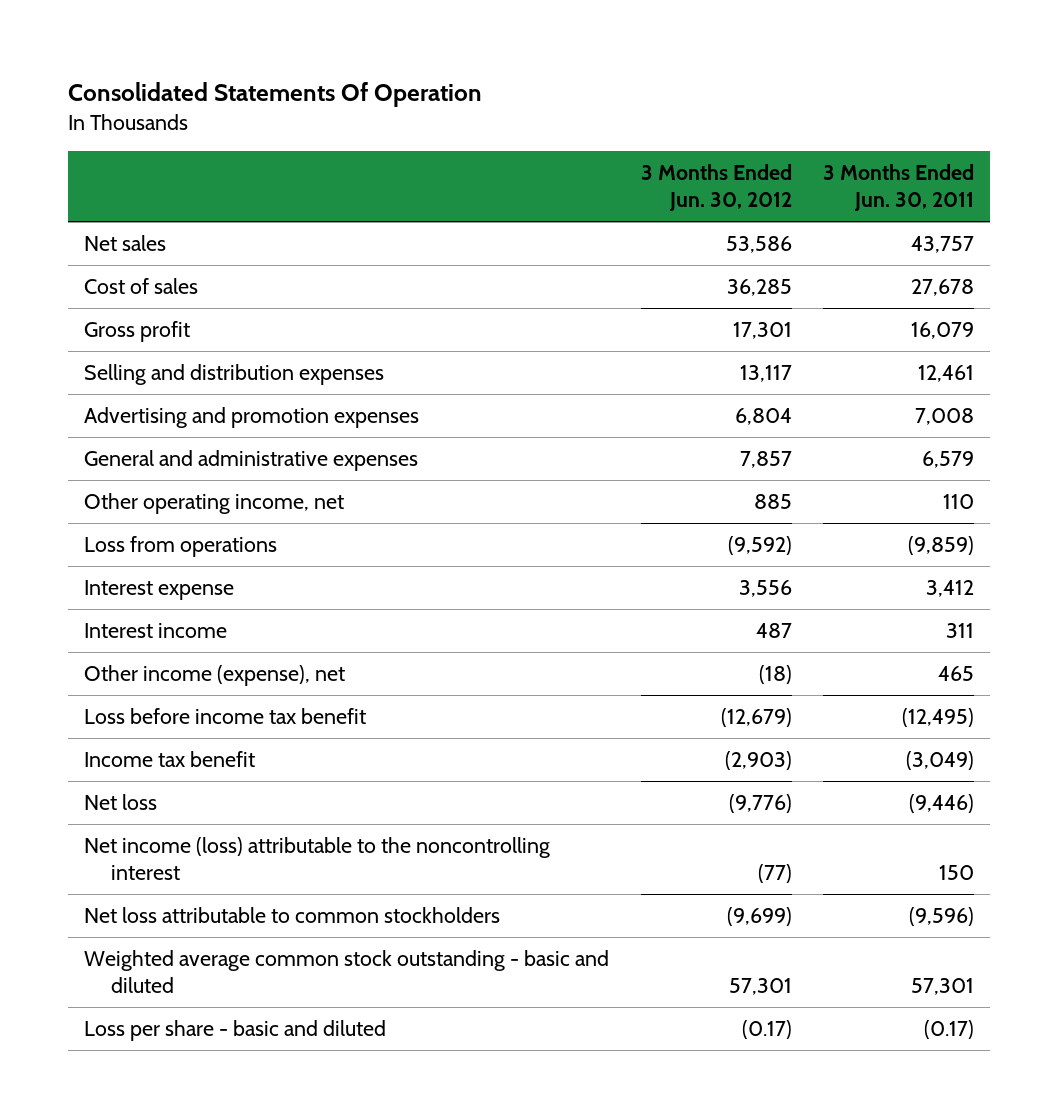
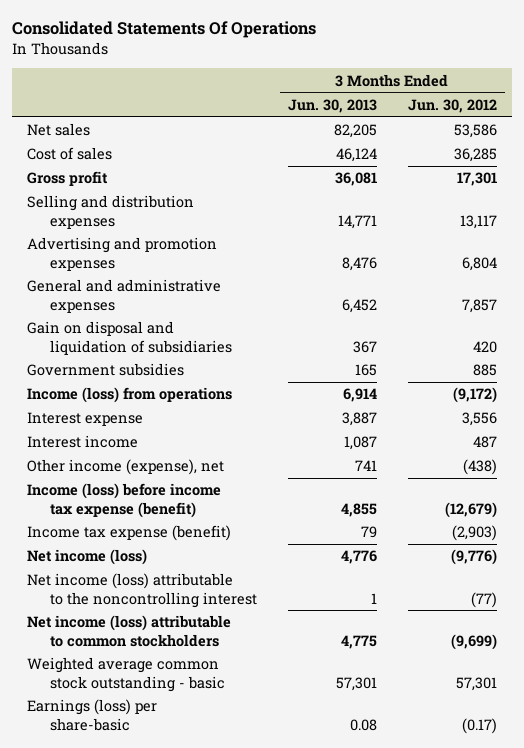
[67,82,482,108] Consolidated Statements Of Operation -> [11,21,316,39] Consolidated Statements Of Operations
[823,164,975,212] 3 Months Ended Jun. 30, 2011 -> none
none -> [287,98,377,113] Jun. 30, 2013
none -> [27,321,232,355] Gain on disposal and liquidation of subsidiaries
[83,492,344,514] Other operating income, net -> [27,363,185,377] Government subsidies
[83,535,277,557] Loss from operations -> [27,387,233,404] Income (loss) from operations
[727,535,792,555] (9,592) -> [452,387,497,404] (9,172)
[758,664,792,684] (18) -> [462,459,497,476] (438)
[83,707,366,724] Loss before income tax benefit -> [27,483,222,518] Income (loss) before income tax expense (benefit)
[83,750,255,767] Income tax benefit -> [27,525,232,542] Income tax expense (benefit)
[83,793,157,810] Net loss -> [27,549,148,566] Net income (loss)
[83,906,500,923] Net loss attributable to common stockholders -> [27,615,232,647] Net income (loss) attributable to common stockholders
[83,949,609,994] Weighted average common stock outstanding - basic and diluted -> [27,657,225,692] Weighted average common stock outstanding - basic
[83,1019,386,1041] Loss per share - basic and diluted -> [27,699,158,731] Earnings (loss) per share-basic

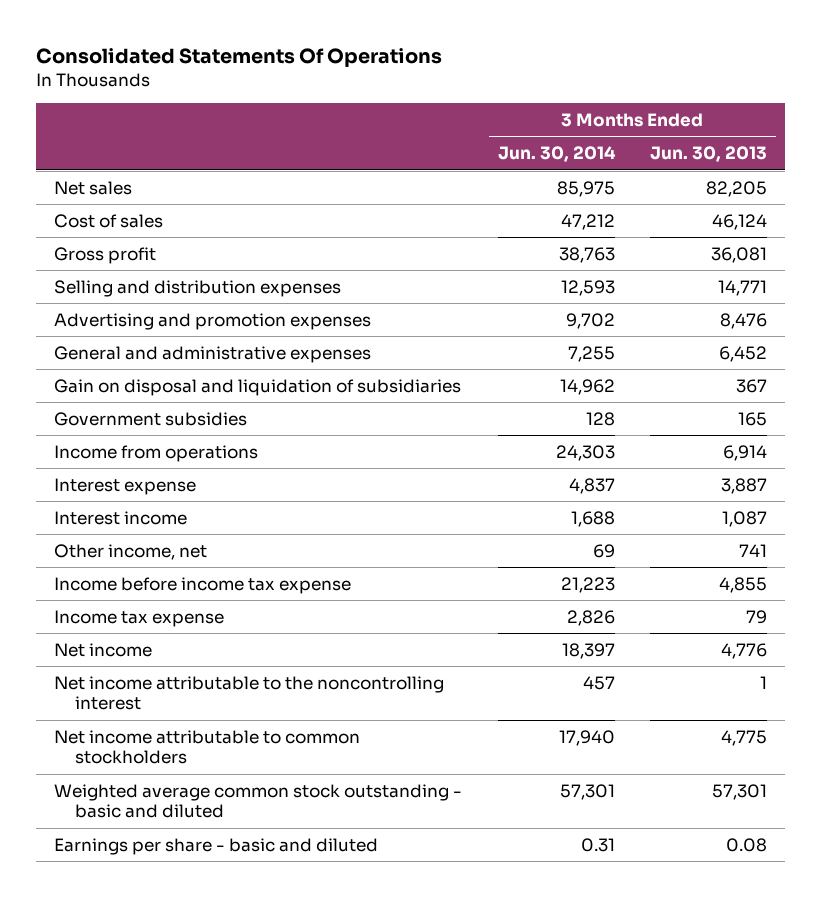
[407,98,497,113] Jun. 30, 2012 -> none
none -> [497,146,616,163] Jun. 30, 2014
[27,387,233,404] Income (loss) from operations -> [54,444,259,462] Income from operations
[27,459,225,476] Other income (expense), net -> [54,543,208,560] Other income, net
[27,483,222,518] Income (loss) before income tax expense (benefit) -> [54,576,352,594] Income before income tax expense
[27,525,232,542] Income tax expense (benefit) -> [54,609,225,627] Income tax expense
[27,549,148,566] Net income (loss) -> [54,642,153,657] Net income
[27,573,257,608] Net income (loss) attributable to the noncontrolling interest -> [54,675,445,711] Net income attributable to the noncontrolling interest
[27,615,232,647] Net income (loss) attributable to common stockholders -> [54,729,361,765] Net income attributable to common stockholders
[27,657,225,692] Weighted average common stock outstanding - basic -> [54,783,463,819] Weighted average common stock outstanding - basic and diluted
[27,699,158,731] Earnings (loss) per share-basic -> [54,837,379,855] Earnings per share - basic and diluted

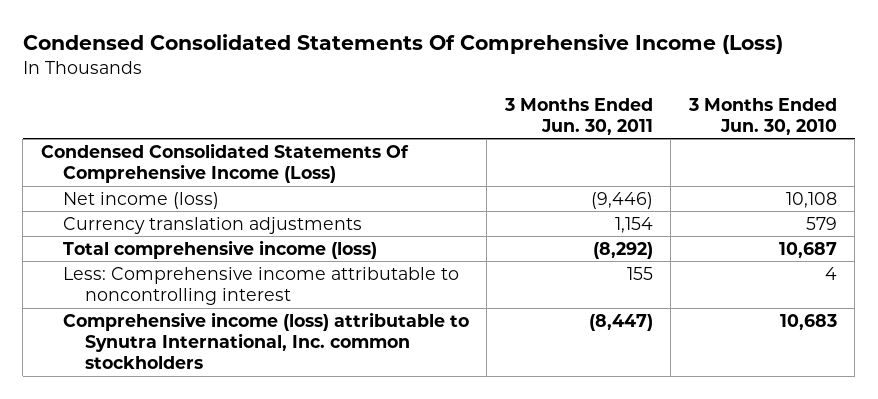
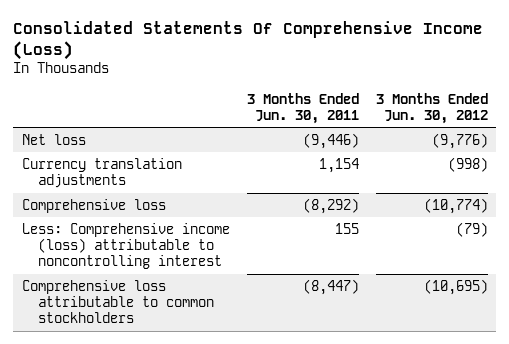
[22,34,783,55] Condensed Consolidated Statements Of Comprehensive Income (Loss) -> [13,21,484,61] Consolidated Statements Of Comprehensive Income (Loss)
[687,97,837,135] 3 Months Ended Jun. 30, 2010 -> none
none -> [375,92,488,124] 3 Months Ended Jun. 30, 2012
[40,142,409,183] Condensed Consolidated Statements Of Comprehensive Income (Loss) -> none
[62,191,219,209] Net income (loss) -> [21,133,86,145] Net loss
[62,239,377,259] Total comprehensive income (loss) -> [21,198,166,213] Comprehensive loss
[62,266,459,305] Less: Comprehensive income attributable to noncontrolling interest -> [21,222,230,270] Less: Comprehensive income (loss) attributable to noncontrolling interest
[62,311,469,370] Comprehensive income (loss) attributable to Synutra International, Inc. common stockholders -> [21,279,215,324] Comprehensive loss attributable to common stockholders

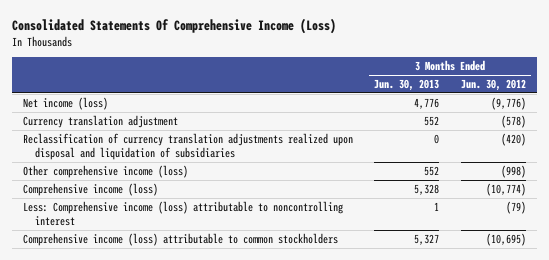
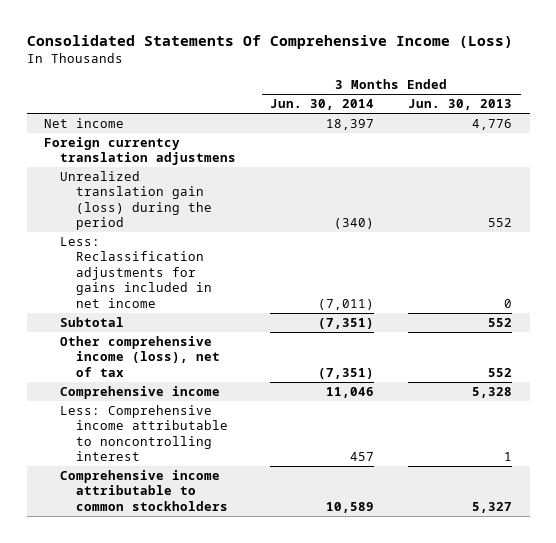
[460,78,526,91] Jun. 30, 2012 -> none
none -> [270,99,375,111] Jun. 30, 2014
[22,132,353,161] Reclassification of currency translation adjustments realized upon disposal and liquidation of subsidiaries -> none
[22,96,108,110] Net income (loss) -> [43,118,124,129] Net income
none -> [43,137,236,166] Foreign currentcy translation adjustmens
none -> [59,171,213,231] Unrealized translation gain (loss) during the period
none -> [59,237,213,308] Less: Reclassification adjustments for gains included in net income
[22,114,178,128] Currency translation adjustment -> [59,317,124,328] Subtotal
[22,164,188,178] Other comprehensive income (loss) -> [59,336,221,377] Other comprehensive income (loss), net of tax
[22,182,158,196] Comprehensive income (loss) -> [59,386,220,400] Comprehensive income
[22,200,343,227] Less: Comprehensive income (loss) attributable to noncontrolling interest -> [59,405,229,462] Less: Comprehensive income attributable to noncontrolling interest
[22,232,338,246] Comprehensive income (loss) attributable to common stockholders -> [59,470,229,511] Comprehensive income attributable to common stockholders

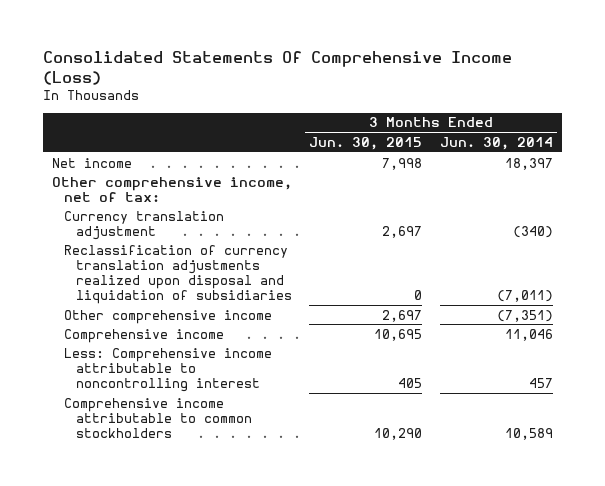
[408,99,513,111] Jun. 30, 2013 -> none
none -> [309,136,423,150] Jun. 30, 2015
[43,137,236,166] Foreign currentcy translation adjustmens -> none
[59,171,213,231] Unrealized translation gain (loss) during the period -> none
[59,317,124,328] Subtotal -> none
none -> [51,176,292,202] Other comprehensive income, net of tax:
none -> [63,210,224,240] Currency translation adjustment
[59,237,213,308] Less: Reclassification adjustments for gains included in net income -> [63,244,292,304] Reclassification of currency translation adjustments realized upon disposal and liquidation of subsidiaries
[59,336,221,377] Other comprehensive income (loss), net of tax -> [63,309,272,324] Other comprehensive income

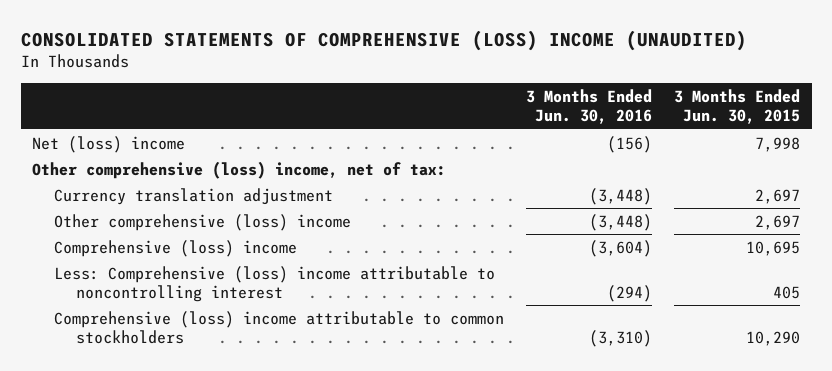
[42,50,512,85] Consolidated Statements Of Comprehensive Income (Loss) -> [20,29,747,51] CONSOLIDATED STATEMENTS OF COMPREHENSIVE (LOSS) INCOME (UNAUDITED)
[439,136,553,150] Jun. 30, 2014 -> none
none -> [526,88,653,125] 3 Months Ended Jun. 30, 2016
[51,157,132,168] Net income -> [31,135,185,153] Net (loss) income
[51,176,292,202] Other comprehensive income, net of tax: -> [31,160,446,179] Other comprehensive (loss) income, net of tax:
[63,244,292,304] Reclassification of currency translation adjustments realized upon disposal and liquidation of subsidiaries -> none
[63,309,272,324] Other comprehensive income -> [53,213,351,231] Other comprehensive (loss) income
[63,328,224,343] Comprehensive income -> [53,239,297,257] Comprehensive (loss) income
[63,347,272,392] Less: Comprehensive income attributable to noncontrolling interest -> [53,265,495,302] Less: Comprehensive (loss) income attributable to noncontrolling interest
[63,397,252,438] Comprehensive income attributable to common stockholders -> [53,310,504,344] Comprehensive (loss) income attributable to common stockholders

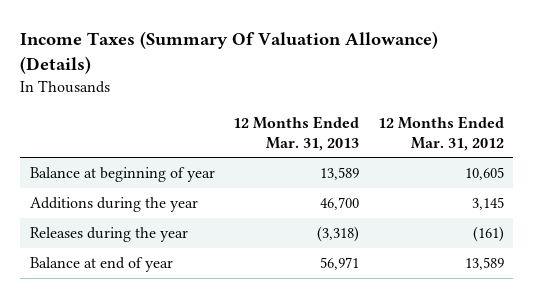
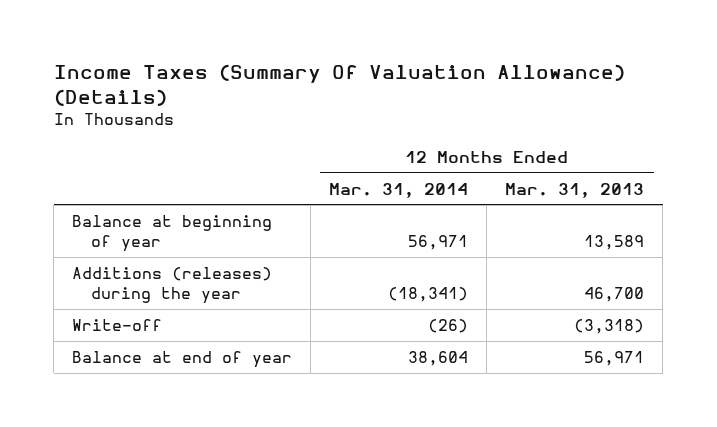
[377,116,504,151] 12 Months Ended Mar. 31, 2012 -> none
none -> [329,182,469,198] Mar. 31, 2014
[29,197,198,213] Additions during the year -> [72,266,273,305] Additions (releases) during the year
[29,227,188,243] Releases during the year -> [72,318,163,331] Write-off

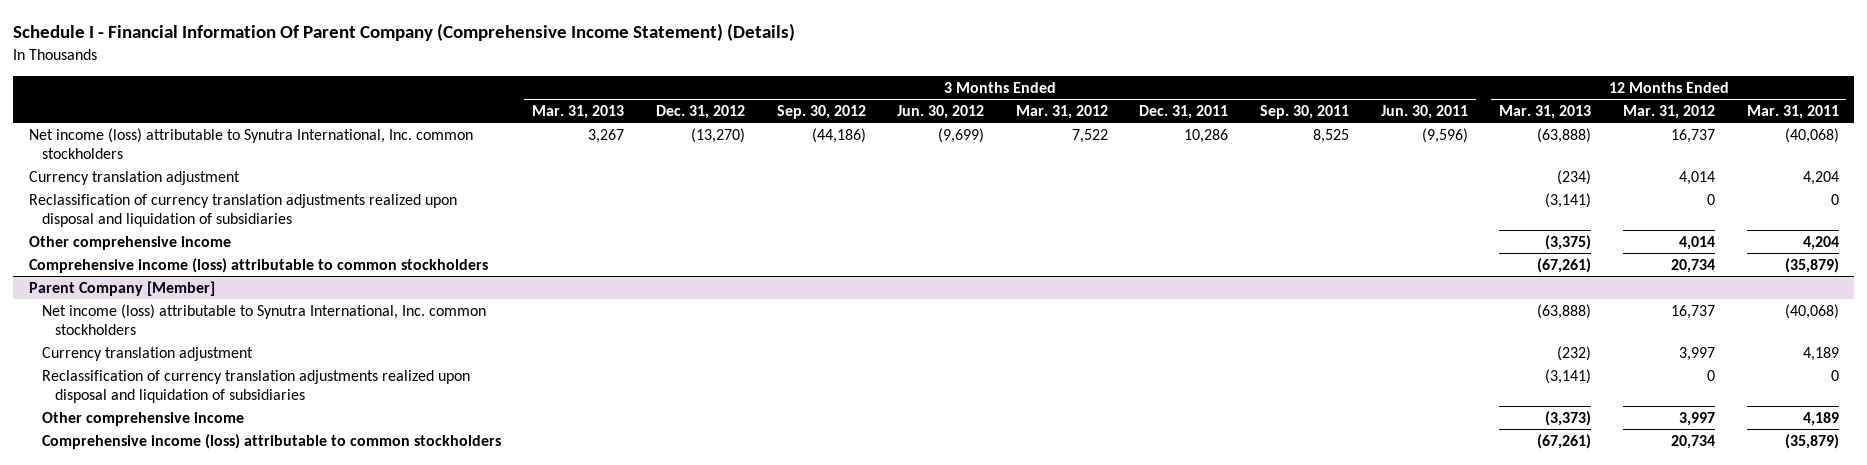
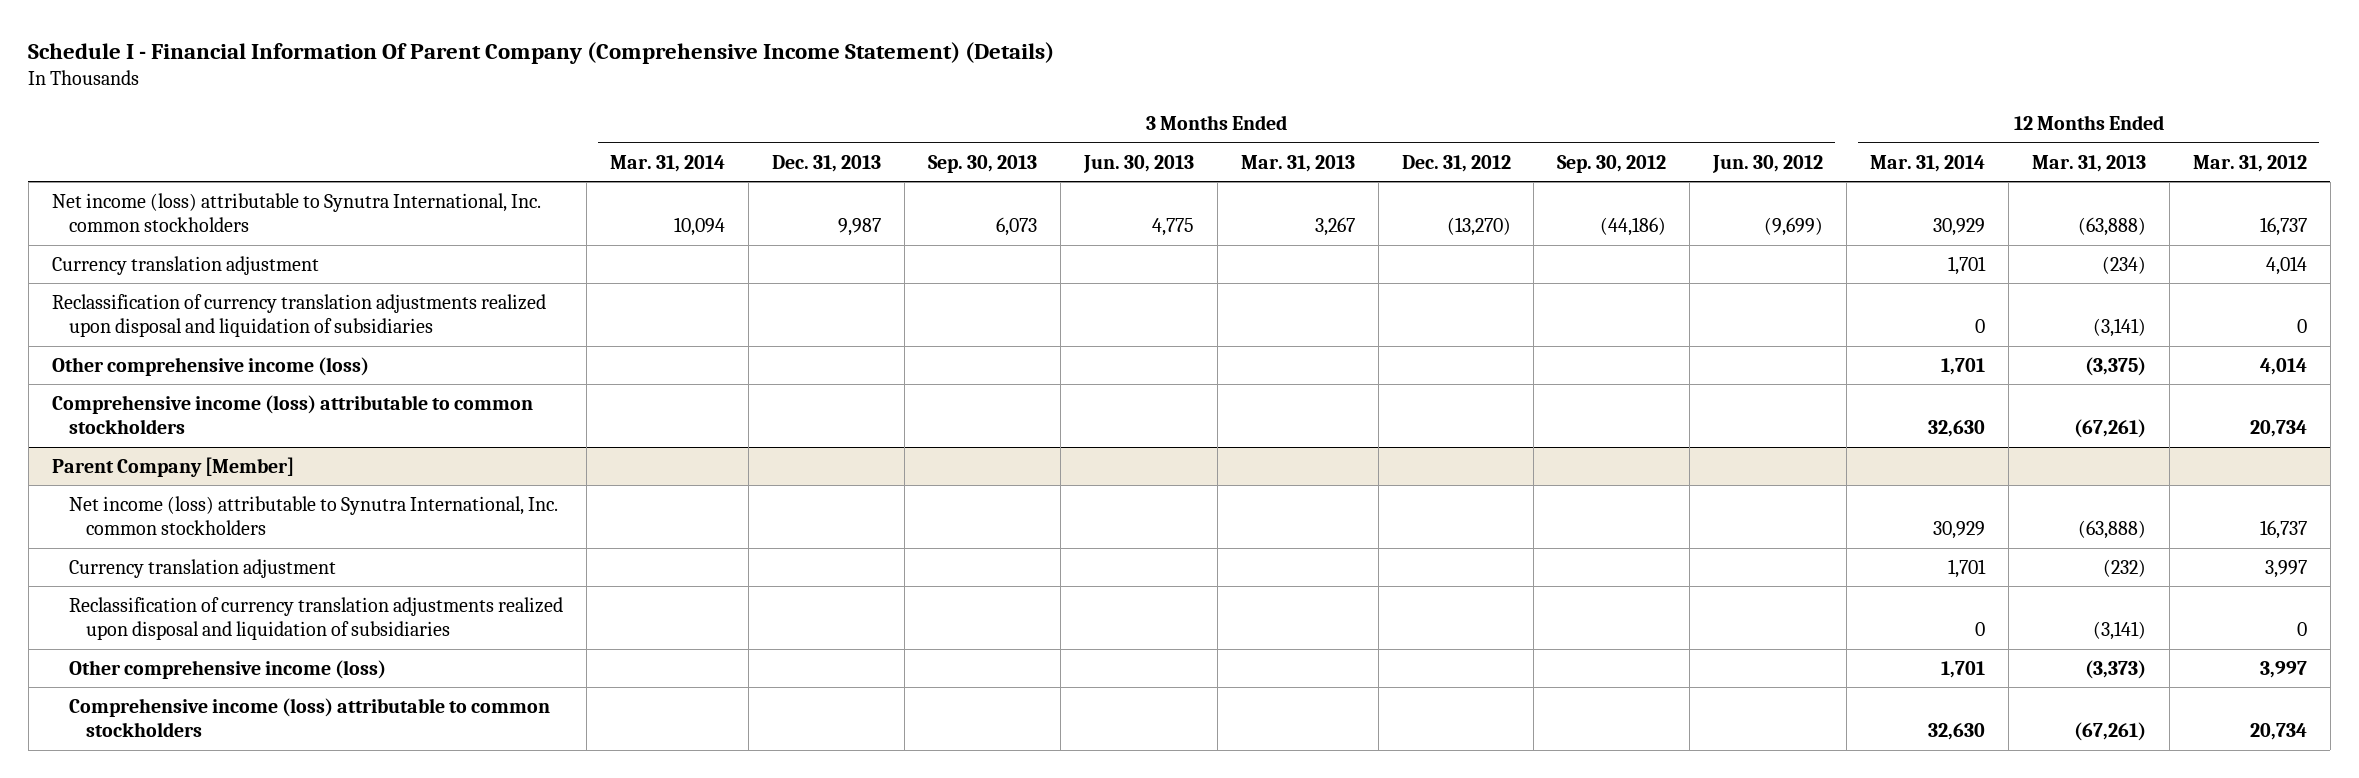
[1015,105,1108,120] Mar. 31, 2012 -> none
[1139,105,1229,120] Dec. 31, 2011 -> none
[1260,105,1350,120] Sep. 30, 2011 -> none
[1380,105,1468,120] Jun. 30, 2011 -> none
[1746,105,1839,120] Mar. 31, 2011 -> none
none -> [610,154,726,172] Mar. 31, 2014
none -> [771,154,881,172] Dec. 31, 2013
none -> [927,154,1037,173] Sep. 30, 2013
none -> [1082,154,1194,173] Jun. 30, 2013
none -> [1870,154,1986,172] Mar. 31, 2014
[28,235,231,250] Other comprehensive income -> [51,356,369,376] Other comprehensive income (loss)
[41,411,244,426] Other comprehensive income -> [69,659,387,679] Other comprehensive income (loss)

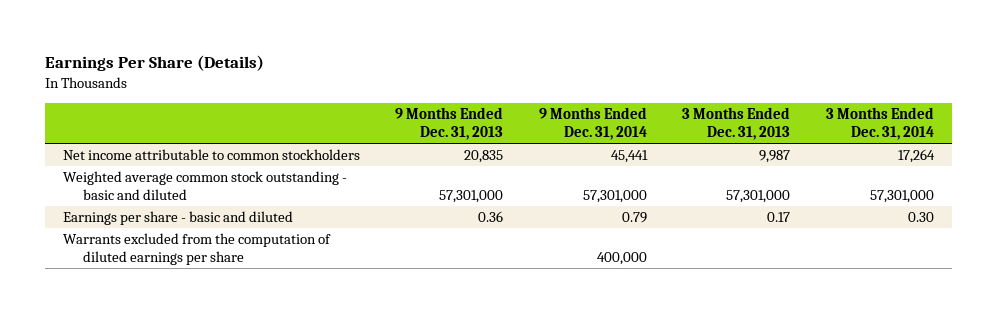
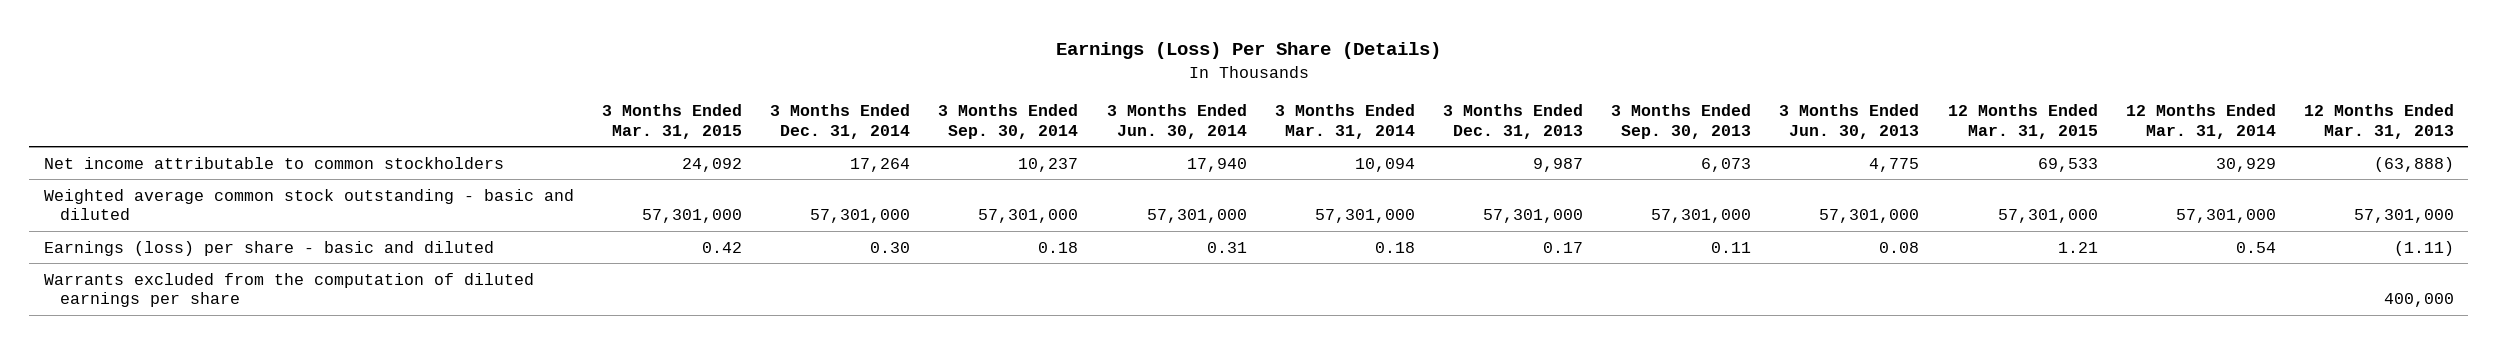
[45,55,265,72] Earnings Per Share (Details) -> [1055,42,1441,60] Earnings (Loss) Per Share (Details)
[395,107,504,141] 9 Months Ended Dec. 31, 2013 -> none
[538,107,647,141] 9 Months Ended Dec. 31, 2014 -> none
none -> [601,104,742,139] 3 Months Ended Mar. 31, 2015
none -> [938,104,1079,139] 3 Months Ended Sep. 30, 2014
none -> [1106,104,1247,139] 3 Months Ended Jun. 30, 2014
none -> [1274,104,1415,139] 3 Months Ended Mar. 31, 2014
none -> [1611,104,1752,139] 3 Months Ended Sep. 30, 2013
none -> [1779,104,1920,139] 3 Months Ended Jun. 30, 2013
none -> [1947,104,2098,139] 12 Months Ended Mar. 31, 2015
none -> [2125,104,2276,139] 12 Months Ended Mar. 31, 2014
none -> [2304,104,2455,139] 12 Months Ended Mar. 31, 2013
[62,211,293,226] Earnings per share - basic and diluted -> [43,240,494,256] Earnings (loss) per share - basic and diluted

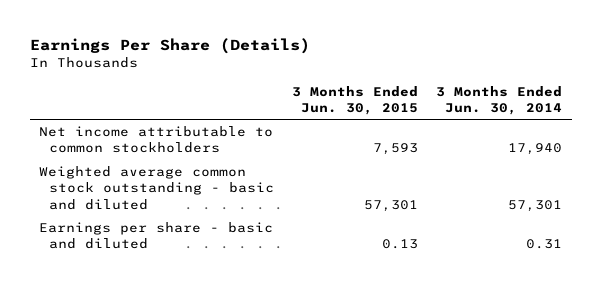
[1055,42,1441,60] Earnings (Loss) Per Share (Details) -> [29,37,310,54] Earnings Per Share (Details)
[601,104,742,139] 3 Months Ended Mar. 31, 2015 -> none
[770,104,911,139] 3 Months Ended Dec. 31, 2014 -> none
[938,104,1079,139] 3 Months Ended Sep. 30, 2014 -> none
[1274,104,1415,139] 3 Months Ended Mar. 31, 2014 -> none
[1442,104,1583,139] 3 Months Ended Dec. 31, 2013 -> none
[1611,104,1752,139] 3 Months Ended Sep. 30, 2013 -> none
[1779,104,1920,139] 3 Months Ended Jun. 30, 2013 -> none
[1947,104,2098,139] 12 Months Ended Mar. 31, 2015 -> none
[2125,104,2276,139] 12 Months Ended Mar. 31, 2014 -> none
[2304,104,2455,139] 12 Months Ended Mar. 31, 2013 -> none
none -> [292,85,419,115] 3 Months Ended Jun. 30, 2015
[43,272,534,307] Warrants excluded from the computation of diluted earnings per share -> none
[1146,208,1247,223] 57,301,000 -> [508,199,563,212] 57,301
[43,240,494,256] Earnings (loss) per share - basic and diluted -> [38,222,273,250] Earnings per share - basic and diluted

